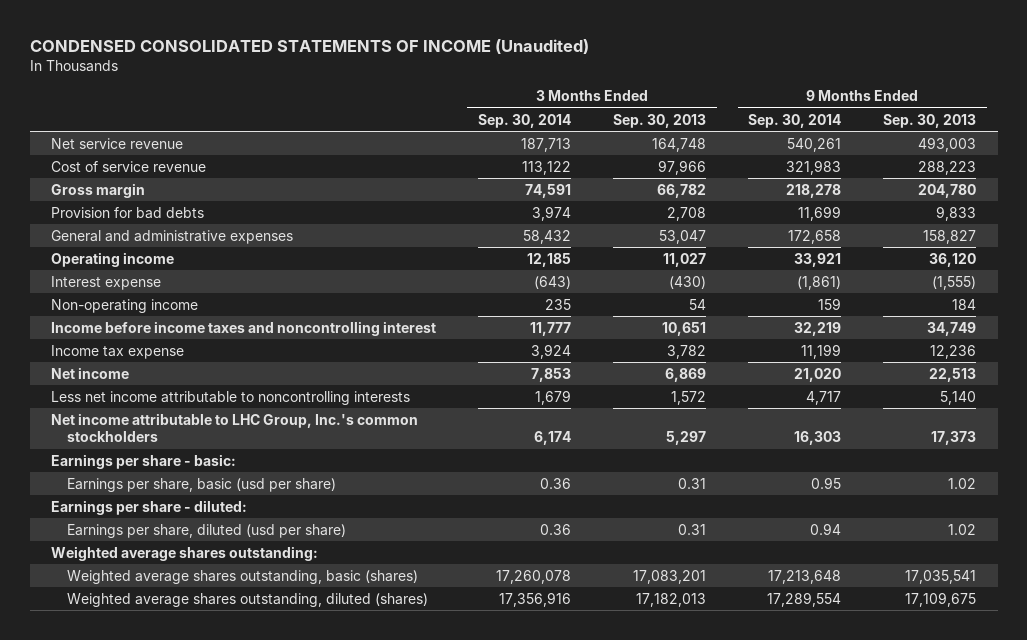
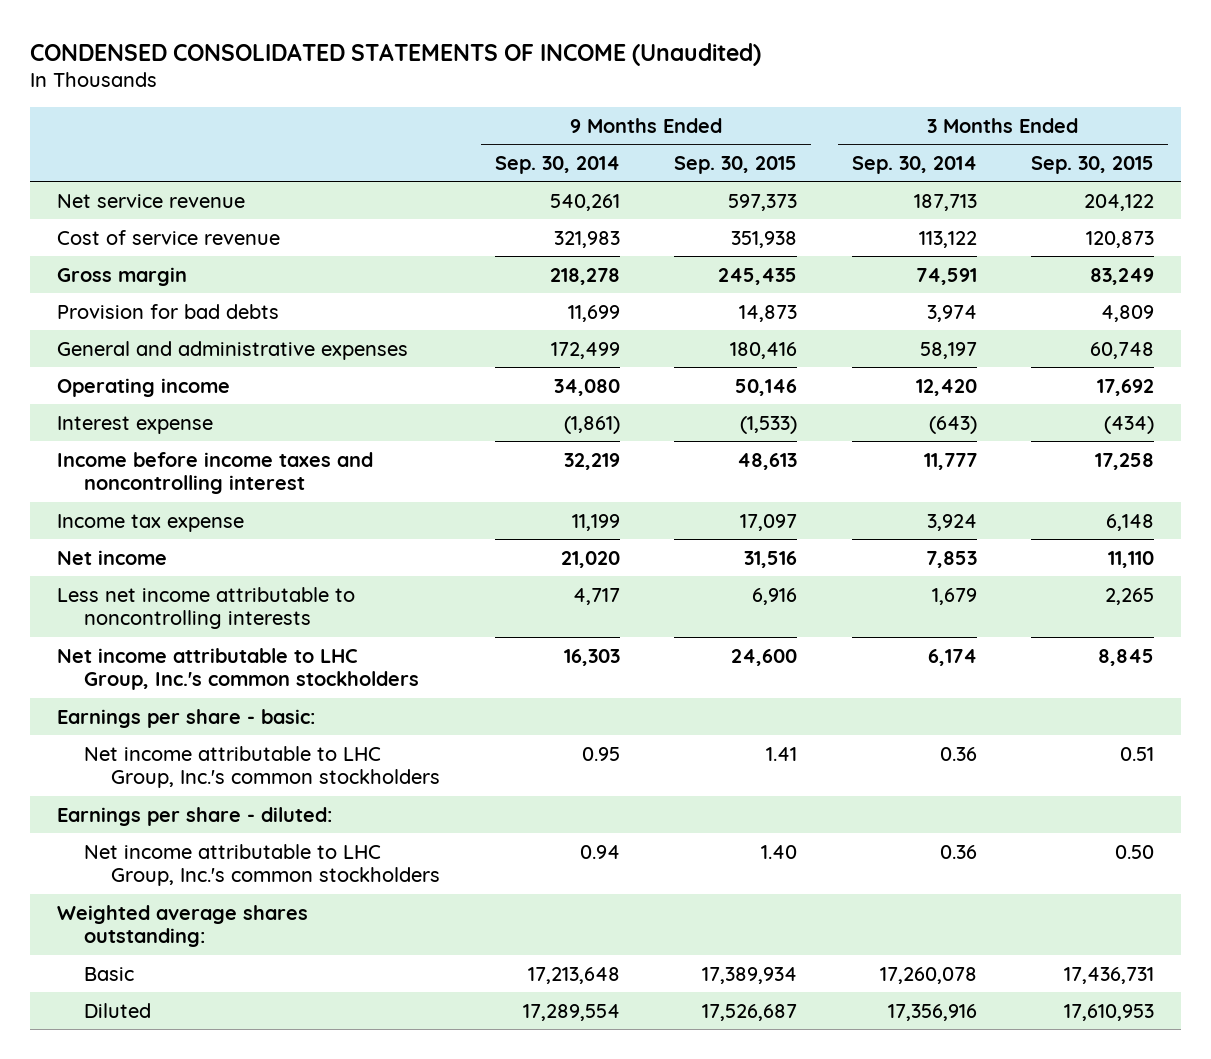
[613,113,707,128] Sep. 30, 2013 -> none
[883,113,977,128] Sep. 30, 2013 -> none
none -> [674,155,798,174] Sep. 30, 2015
none -> [1031,155,1155,174] Sep. 30, 2015
[522,229,571,244] 58,432 -> [919,341,977,359] 58,197
[788,229,842,244] 172,658 -> [550,341,620,359] 172,499
[526,252,571,267] 12,185 -> [915,378,977,396] 12,420
[794,252,842,267] 33,921 -> [553,378,620,396] 34,080
[50,298,198,313] Non-operating income -> none
[67,477,337,492] Earnings per share, basic (usd per share) -> [84,745,441,789] Net income attributable to LHC Group, Inc.'s common stockholders
[67,523,347,538] Earnings per share, diluted (usd per share) -> [84,843,441,887] Net income attributable to LHC Group, Inc.'s common stockholders
[67,569,419,584] Weighted average shares outstanding, basic (shares) -> [84,966,135,981] Basic
[67,592,429,607] Weighted average shares outstanding, diluted (shares) -> [84,1002,152,1018] Diluted

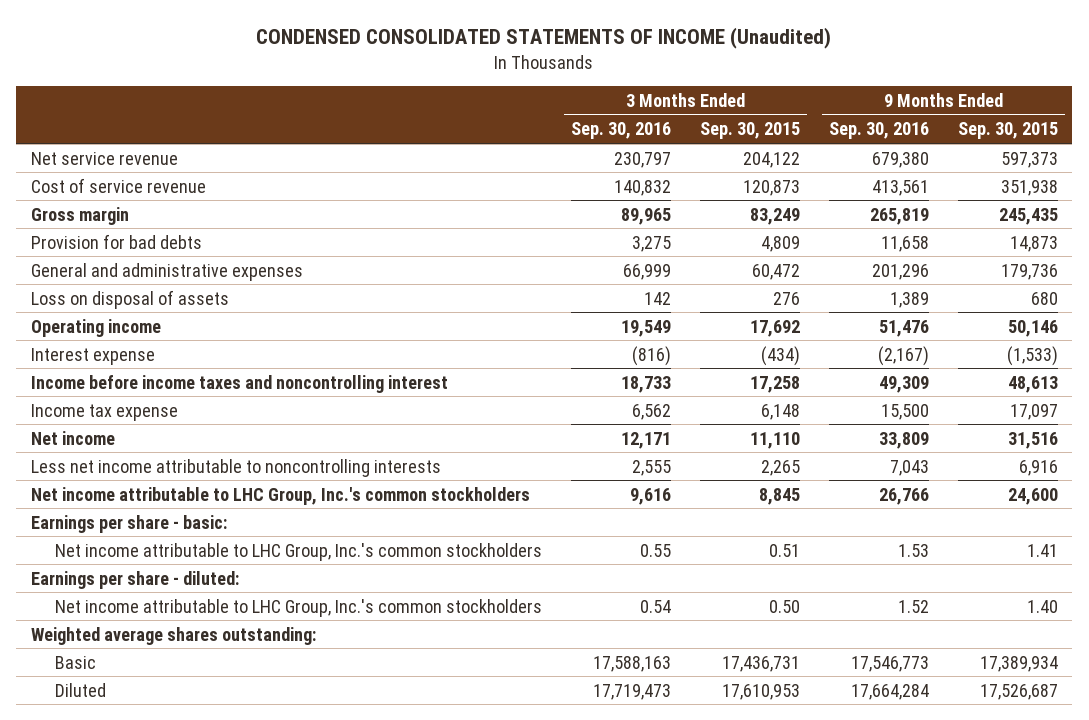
[494,155,620,174] Sep. 30, 2014 -> none
[851,155,977,174] Sep. 30, 2014 -> none
none -> [571,122,672,140] Sep. 30, 2016
none -> [829,122,930,140] Sep. 30, 2016
[730,341,798,359] 180,416 -> [1001,263,1059,280] 179,736
[1090,341,1155,359] 60,748 -> [752,263,801,280] 60,472
none -> [30,289,229,309] Loss on disposal of assets

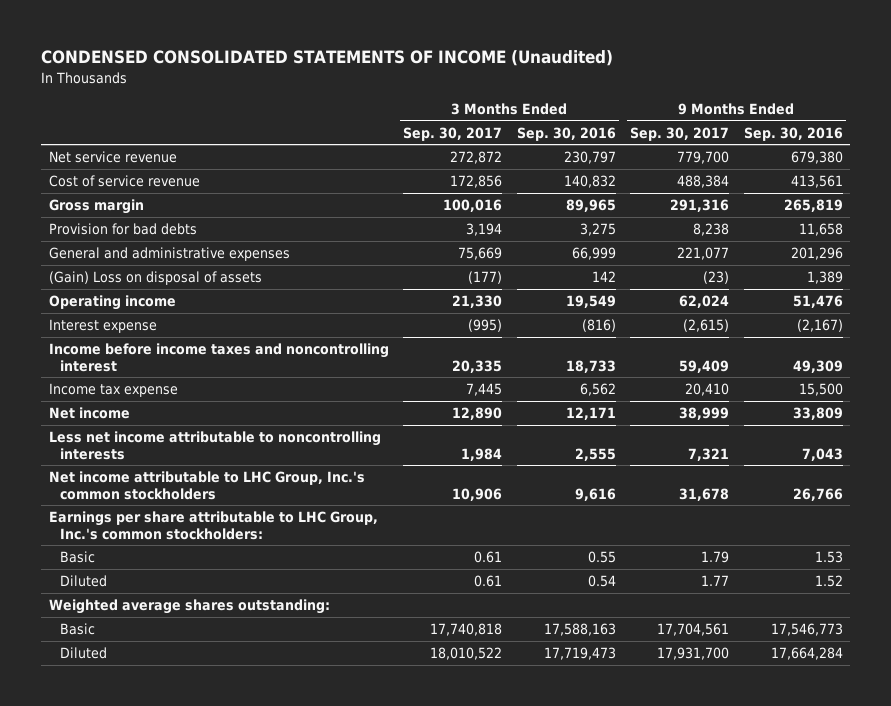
[700,122,801,140] Sep. 30, 2015 -> none
[958,122,1059,140] Sep. 30, 2015 -> none
none -> [403,126,503,141] Sep. 30, 2017
none -> [630,126,730,141] Sep. 30, 2017
[30,289,229,309] Loss on disposal of assets -> [48,271,262,286] (Gain) Loss on disposal of assets
[30,570,239,589] Earnings per share - diluted: -> none
[30,514,227,533] Earnings per share - basic: -> [48,511,378,540] Earnings per share attributable to LHC Group, Inc.'s common stockholders:
[55,542,543,561] Net income attributable to LHC Group, Inc.'s common stockholders -> [60,551,96,564] Basic
[55,598,543,617] Net income attributable to LHC Group, Inc.'s common stockholders -> [60,575,108,588] Diluted

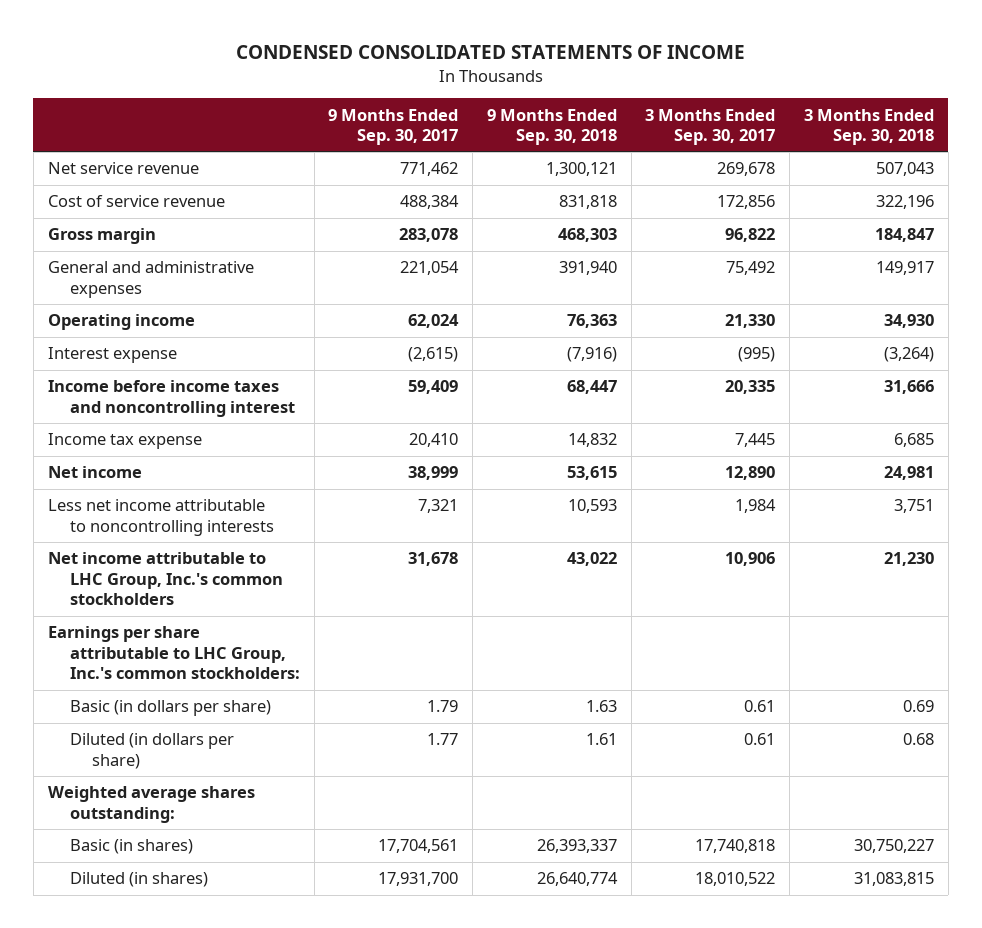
[41,50,614,67] CONDENSED CONSOLIDATED STATEMENTS OF INCOME (Unaudited) -> [235,45,745,60] CONDENSED CONSOLIDATED STATEMENTS OF INCOME
[516,126,616,141] Sep. 30, 2016 -> none
[743,126,843,141] Sep. 30, 2016 -> none
none -> [486,108,617,146] 9 Months Ended Sep. 30, 2018
none -> [803,108,934,146] 3 Months Ended Sep. 30, 2018
[450,151,503,165] 272,872 -> [717,162,776,177] 269,678
[677,151,730,165] 779,700 -> [400,162,459,177] 771,462
[48,223,197,236] Provision for bad debts -> none
[48,271,262,286] (Gain) Loss on disposal of assets -> none
[443,199,503,213] 100,016 -> [725,228,776,243] 96,822
[670,199,730,213] 291,316 -> [399,228,459,243] 283,078
[458,247,503,261] 75,669 -> [726,261,776,276] 75,492
[677,247,730,261] 221,077 -> [400,261,460,276] 221,054
[60,551,96,564] Basic -> [69,700,271,717] Basic (in dollars per share)
[60,575,108,588] Diluted -> [69,733,234,769] Diluted (in dollars per share)
[60,623,96,636] Basic -> [69,839,193,855] Basic (in shares)
[60,647,108,660] Diluted -> [69,872,208,888] Diluted (in shares)

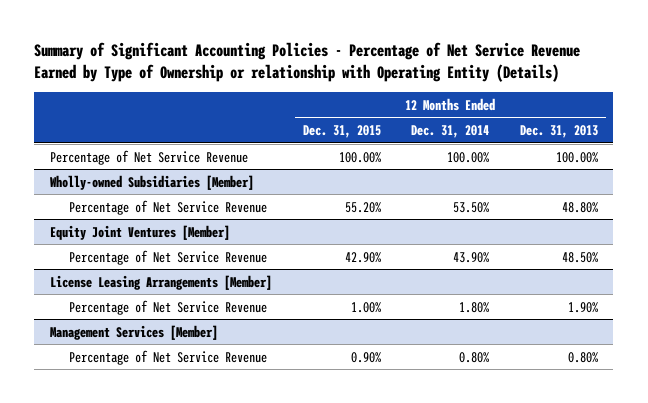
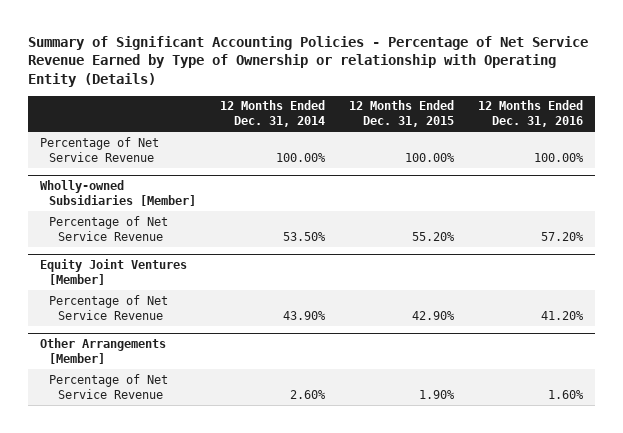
[520,125,599,139] Dec. 31, 2013 -> none
none -> [477,100,583,128] 12 Months Ended Dec. 31, 2016
[49,274,272,290] License Leasing Arrangements [Member] -> none
[49,324,218,340] Management Services [Member] -> none
[69,349,268,365] Percentage of Net Service Revenue -> none
none -> [40,338,167,365] Other Arrangements [Member]
[350,301,381,313] 1.00% -> [418,389,455,399] 1.90%
[459,301,490,313] 1.80% -> [289,389,326,399] 2.60%

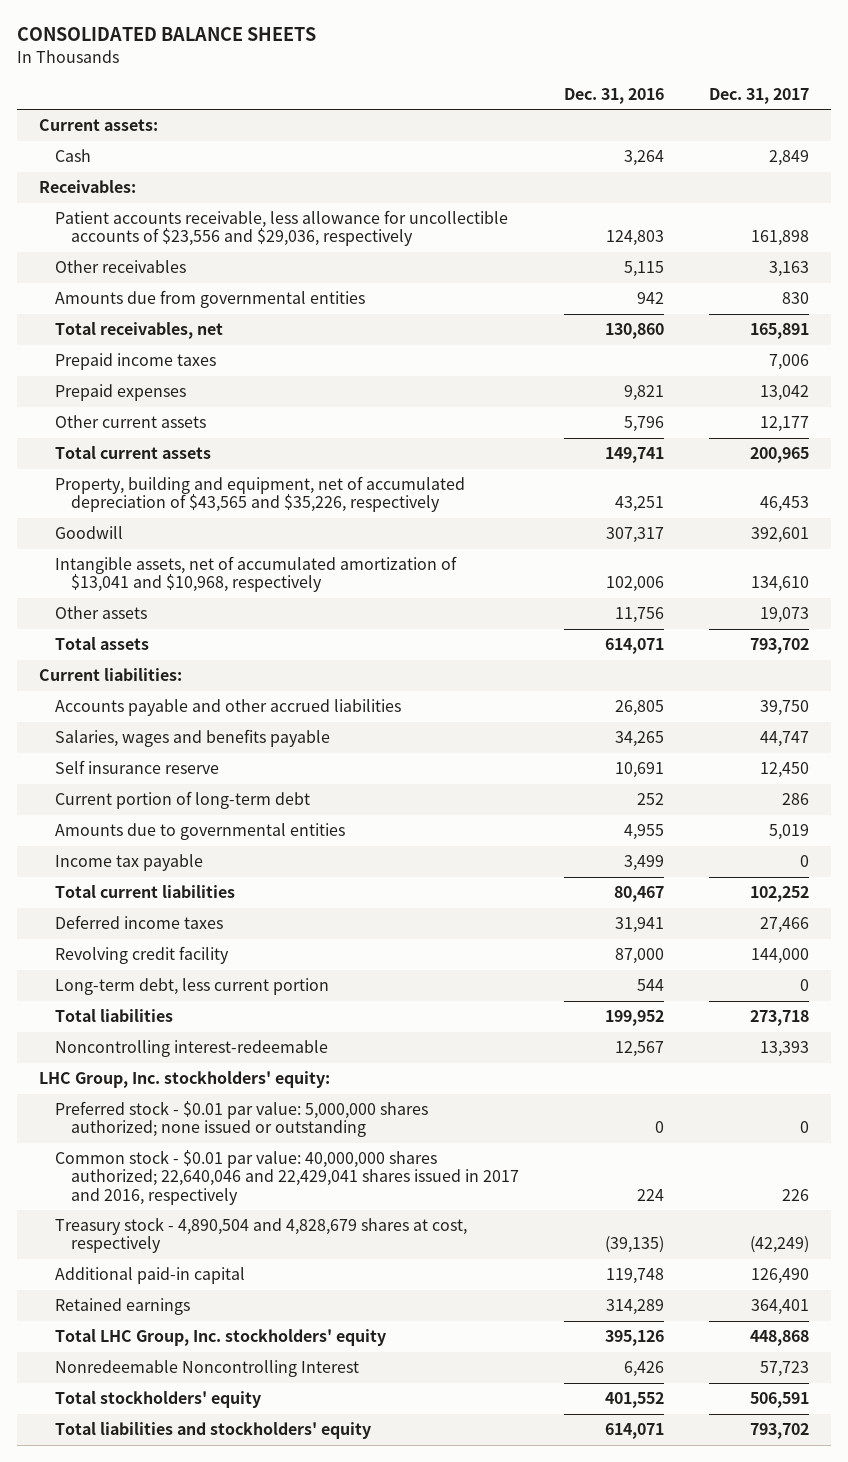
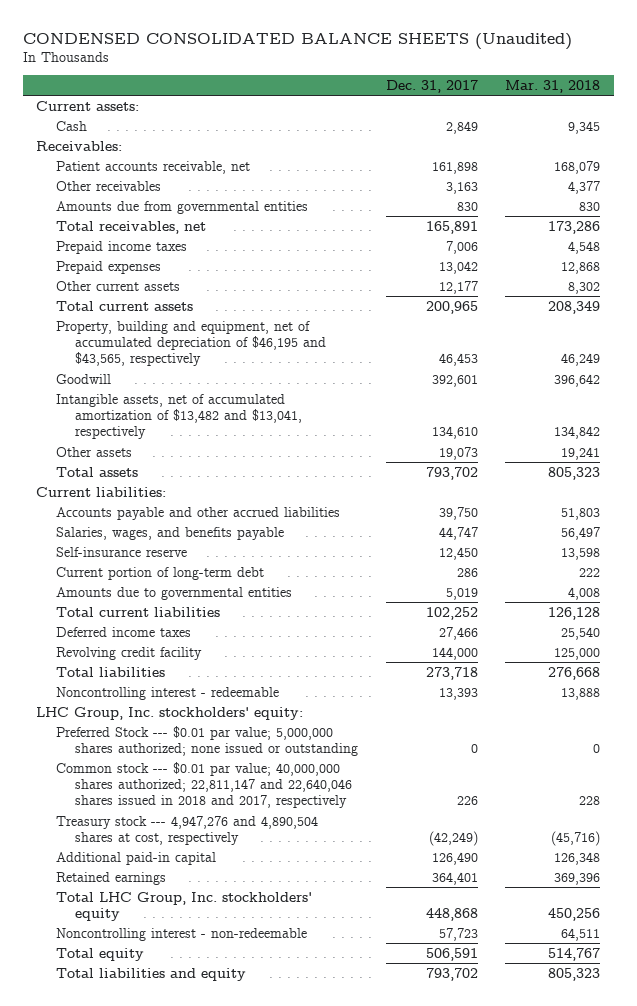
[16,27,316,42] CONSOLIDATED BALANCE SHEETS -> [22,32,572,50] CONDENSED CONSOLIDATED BALANCE SHEETS (Unaudited)
[563,87,664,104] Dec. 31, 2016 -> none
none -> [505,79,601,93] Mar. 31, 2018
[55,210,509,247] Patient accounts receivable, less allowance for uncollectible accounts of $23,556 and $29,036, respectively -> [55,160,250,174] Patient accounts receivable, net
[55,476,466,513] Property, building and equipment, net of accumulated depreciation of $43,565 and $35,226, respectively -> [55,320,327,367] Property, building and equipment, net of accumulated depreciation of $46,195 and $43,565, respectively
[55,556,458,593] Intangible assets, net of accumulated amortization of $13,041 and $10,968, respectively -> [55,393,303,440] Intangible assets, net of accumulated amortization of $13,482 and $13,041, respectively
[55,729,331,748] Salaries, wages and benefits payable -> [55,526,284,540] Salaries, wages, and benefits payable
[55,760,220,775] Self insurance reserve -> [55,546,187,557] Self-insurance reserve
[55,854,204,872] Income tax payable -> none
[55,978,330,996] Long-term debt, less current portion -> none
[55,1040,329,1058] Noncontrolling interest-redeemable -> [55,686,279,700] Noncontrolling interest - redeemable
[55,1101,429,1138] Preferred stock - $0.01 par value: 5,000,000 shares authorized; none issued or outstanding -> [55,725,359,757] Preferred Stock --- $0.01 par value; 5,000,000 shares authorized; none issued or outstanding
[55,1150,519,1205] Common stock - $0.01 par value: 40,000,000 shares authorized; 22,640,046 and 22,429,041 shares issued in 2017 and 2016, respectively -> [55,761,353,809] Common stock --- $0.01 par value; 40,000,000 shares authorized; 22,811,147 and 22,640,046 shares issued in 2018 and 2017, respectively
[55,1217,468,1254] Treasury stock - 4,890,504 and 4,828,679 shares at cost, respectively -> [55,815,318,846] Treasury stock --- 4,947,276 and 4,890,504 shares at cost, respectively
[55,1360,360,1378] Nonredeemable Noncontrolling Interest -> [55,927,307,941] Noncontrolling interest - non-redeemable
[55,1391,262,1409] Total stockholders' equity -> [55,947,144,961] Total equity
[55,1422,372,1440] Total liabilities and stockholders' equity -> [55,967,246,981] Total liabilities and equity

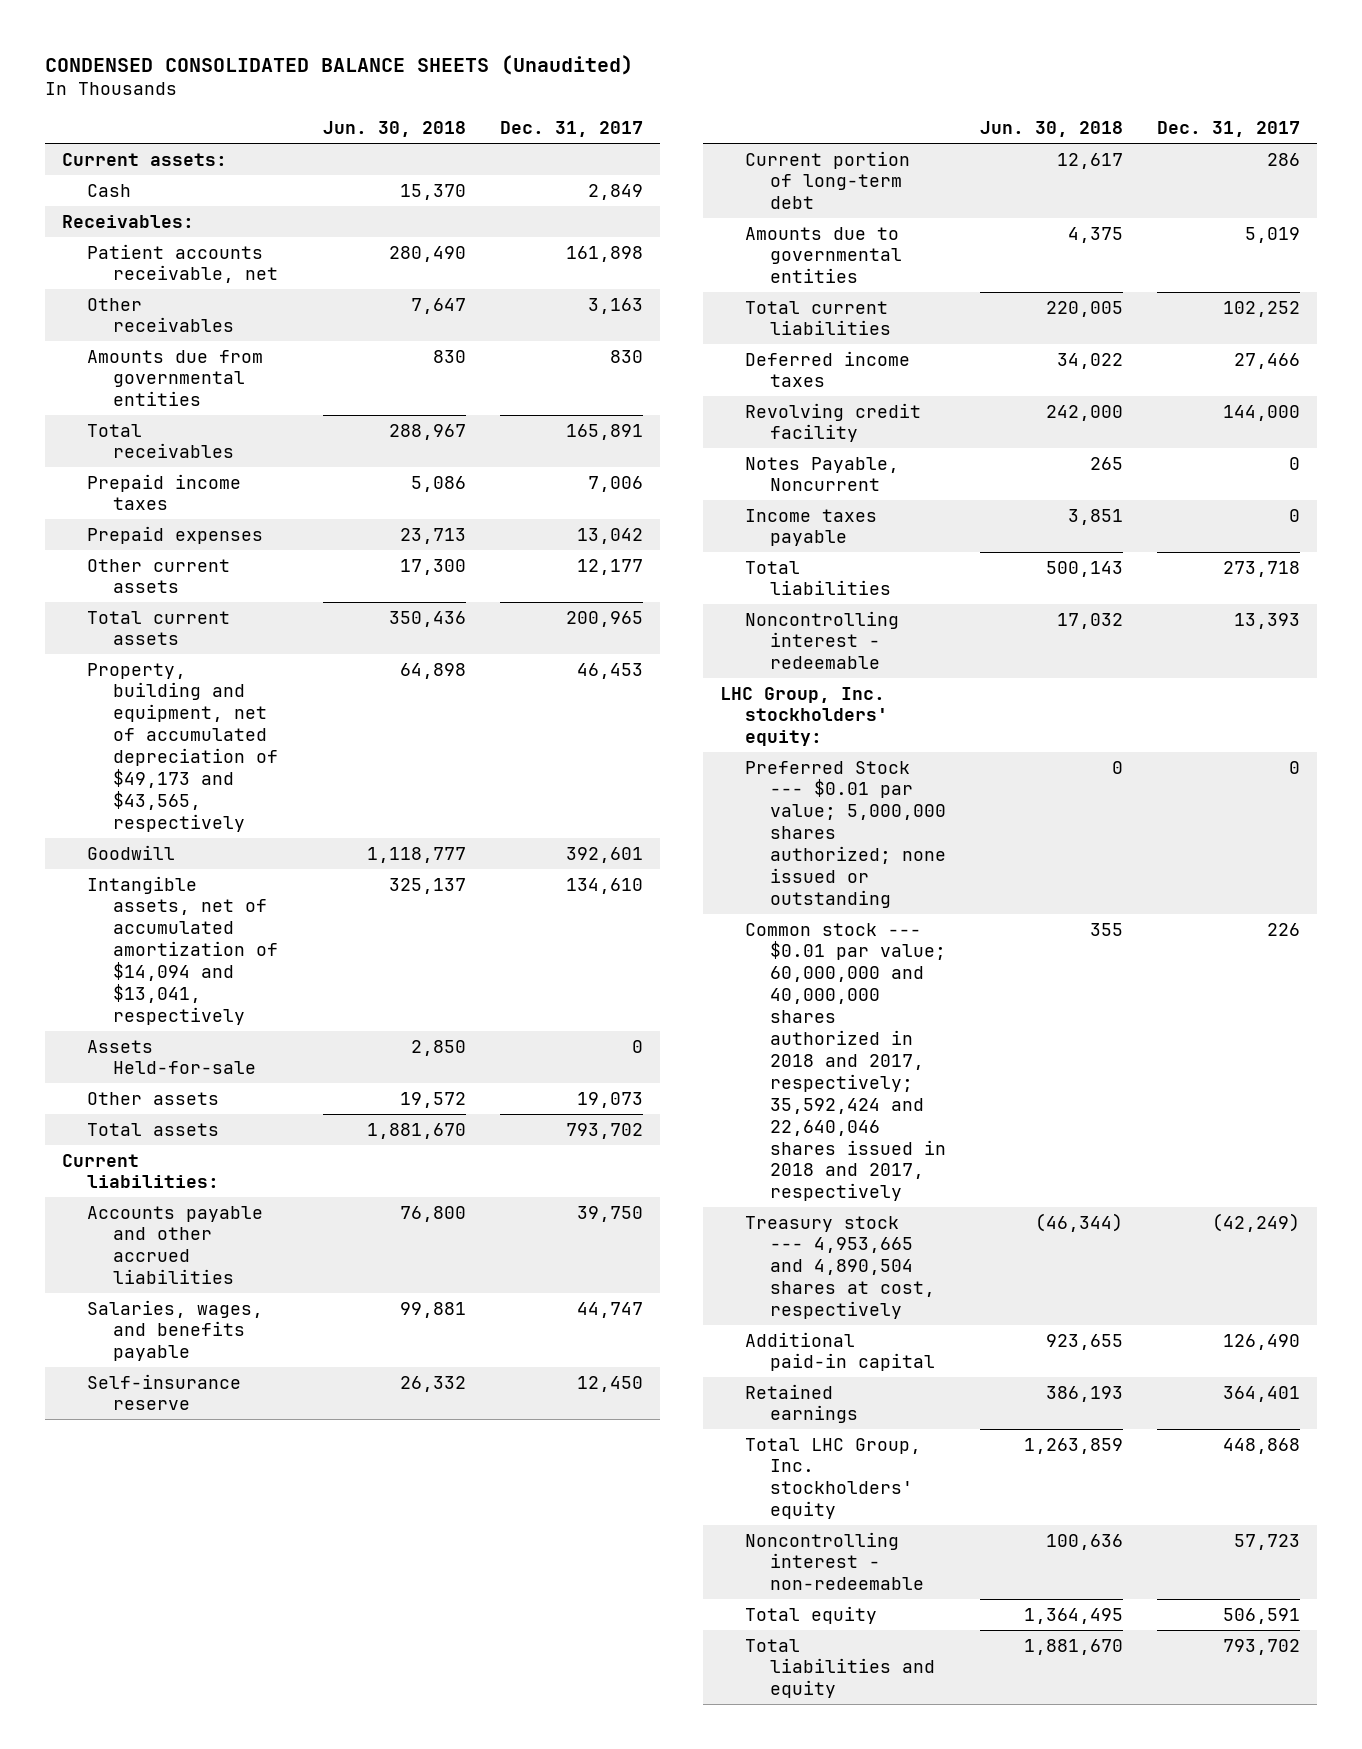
[505,79,601,93] Mar. 31, 2018 -> none
none -> [322,121,466,138] Jun. 30, 2018
[55,220,206,234] Total receivables, net -> [87,423,234,459] Total receivables
[55,320,327,367] Property, building and equipment, net of accumulated depreciation of $46,195 and $43,565, respectively -> [87,662,278,832] Property, building and equipment, net of accumulated depreciation of $49,173 and $43,565, respectively
[55,393,303,440] Intangible assets, net of accumulated amortization of $13,482 and $13,041, respectively -> [87,875,278,1025] Intangible assets, net of accumulated amortization of $14,094 and $13,041, respectively
none -> [87,1039,256,1075] Assets Held-for-sale
none -> [744,456,899,492] Notes Payable, Noncurrent
none -> [744,508,877,547] Income taxes payable
[55,761,353,809] Common stock --- $0.01 par value; 40,000,000 shares authorized; 22,811,147 and 22,640,046 shares issued in 2018 and 2017, respectively -> [744,922,947,1202] Common stock --- $0.01 par value; 60,000,000 and 40,000,000 shares authorized in 2018 and 2017, respectively; 35,592,424 and 22,640,046 shares issued in 2018 and 2017, respectively
[55,815,318,846] Treasury stock --- 4,947,276 and 4,890,504 shares at cost, respectively -> [744,1215,936,1320] Treasury stock --- 4,953,665 and 4,890,504 shares at cost, respectively

